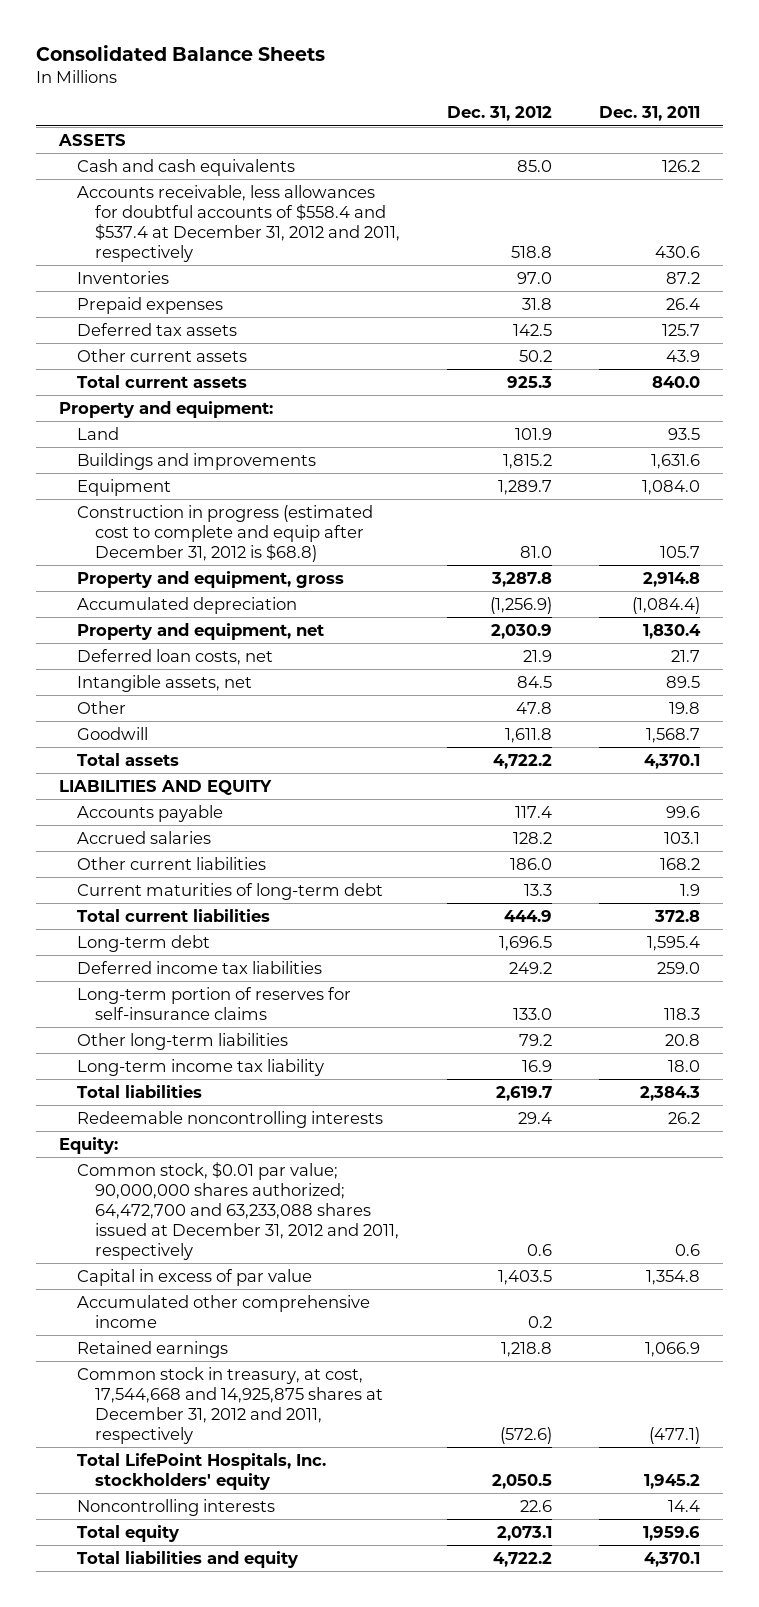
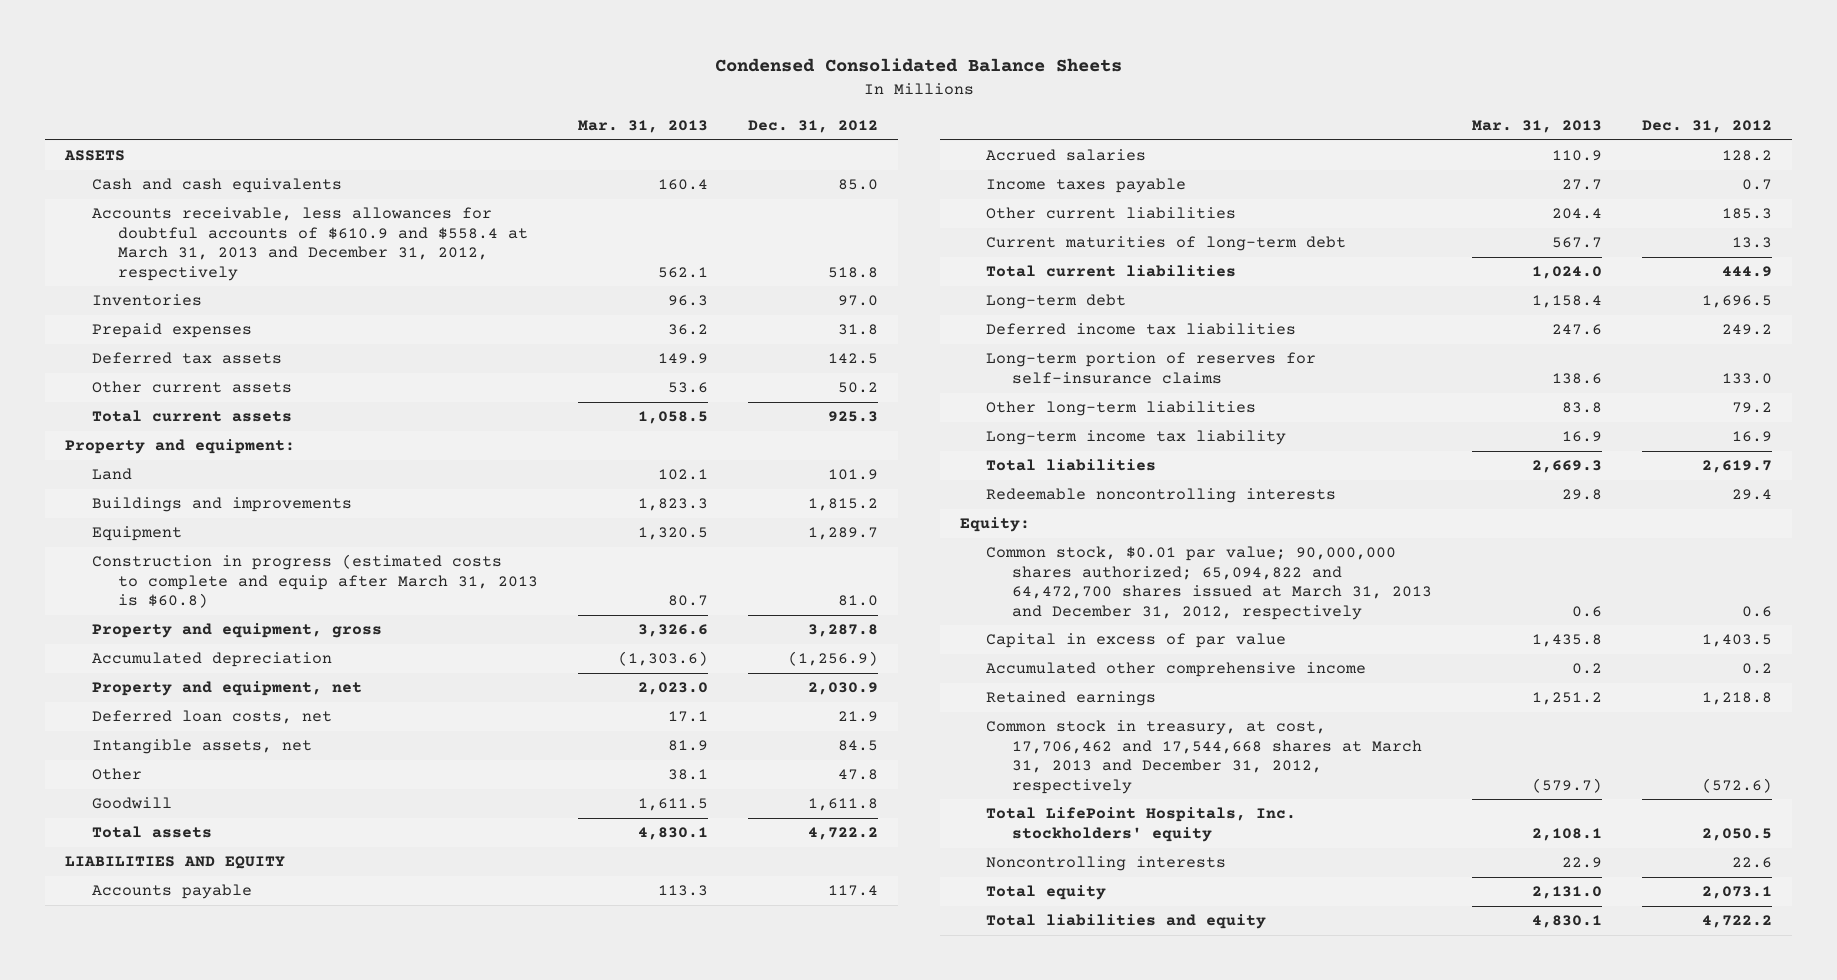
[35,44,325,61] Consolidated Balance Sheets -> [714,58,1122,73] Condensed Consolidated Balance Sheets
[598,106,700,122] Dec. 31, 2011 -> none
none -> [577,120,708,134] Mar. 31, 2013
[76,184,400,262] Accounts receivable, less allowances for doubtful accounts of $558.4 and $537.4 at December 31, 2012 and 2011, respectively -> [91,207,529,281] Accounts receivable, less allowances for doubtful accounts of $610.9 and $558.4 at March 31, 2013 and December 31, 2012, respectively
[76,504,373,562] Construction in progress (estimated cost to complete and equip after December 31, 2012 is $68.8) -> [91,554,539,609] Construction in progress (estimated costs to complete and equip after March 31, 2013 is $60.8)
none -> [985,178,1186,194] Income taxes payable
[509,857,552,870] 186.0 -> [1722,208,1773,220] 185.3
[76,1161,399,1260] Common stock, $0.01 par value; 90,000,000 shares authorized; 64,472,700 and 63,233,088 shares issued at December 31, 2012 and 2011, respectively -> [985,546,1433,620] Common stock, $0.01 par value; 90,000,000 shares authorized; 65,094,822 and 64,472,700 shares issued at March 31, 2013 and December 31, 2012, respectively
[76,1366,383,1444] Common stock in treasury, at cost, 17,544,668 and 14,925,875 shares at December 31, 2012 and 2011, respectively -> [985,720,1423,794] Common stock in treasury, at cost, 17,706,462 and 17,544,668 shares at March 31, 2013 and December 31, 2012, respectively

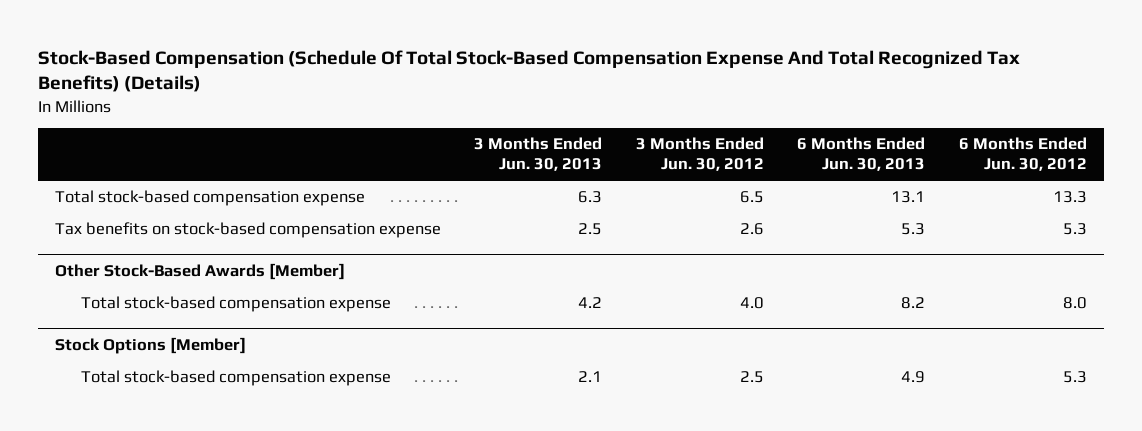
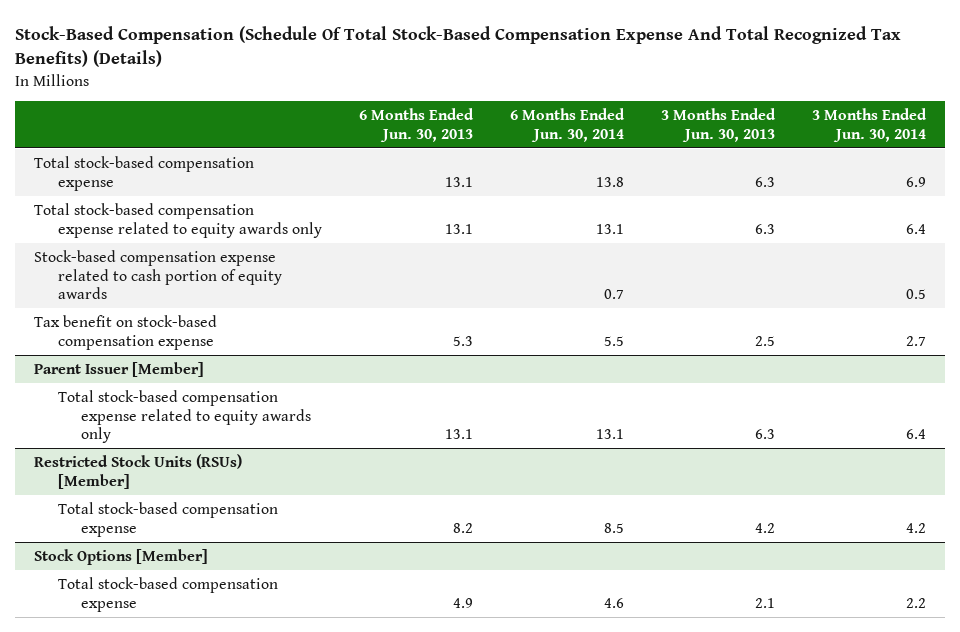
[635,137,764,172] 3 Months Ended Jun. 30, 2012 -> none
[958,137,1087,172] 6 Months Ended Jun. 30, 2012 -> none
none -> [509,108,625,142] 6 Months Ended Jun. 30, 2014
none -> [812,108,928,142] 3 Months Ended Jun. 30, 2014
[54,263,345,281] Other Stock-Based Awards [Member] -> none
none -> [33,202,322,238] Total stock-based compensation expense related to equity awards only
none -> [33,249,282,300] Stock-based compensation expense related to cash portion of equity awards
[54,222,441,239] Tax benefits on stock-based compensation expense -> [33,314,217,350] Tax benefit on stock-based compensation expense
none -> [33,361,204,377] Parent Issuer [Member]
none -> [57,389,312,444] Total stock-based compensation expense related to equity awards only
none -> [33,453,242,489] Restricted Stock Units (RSUs) [Member]

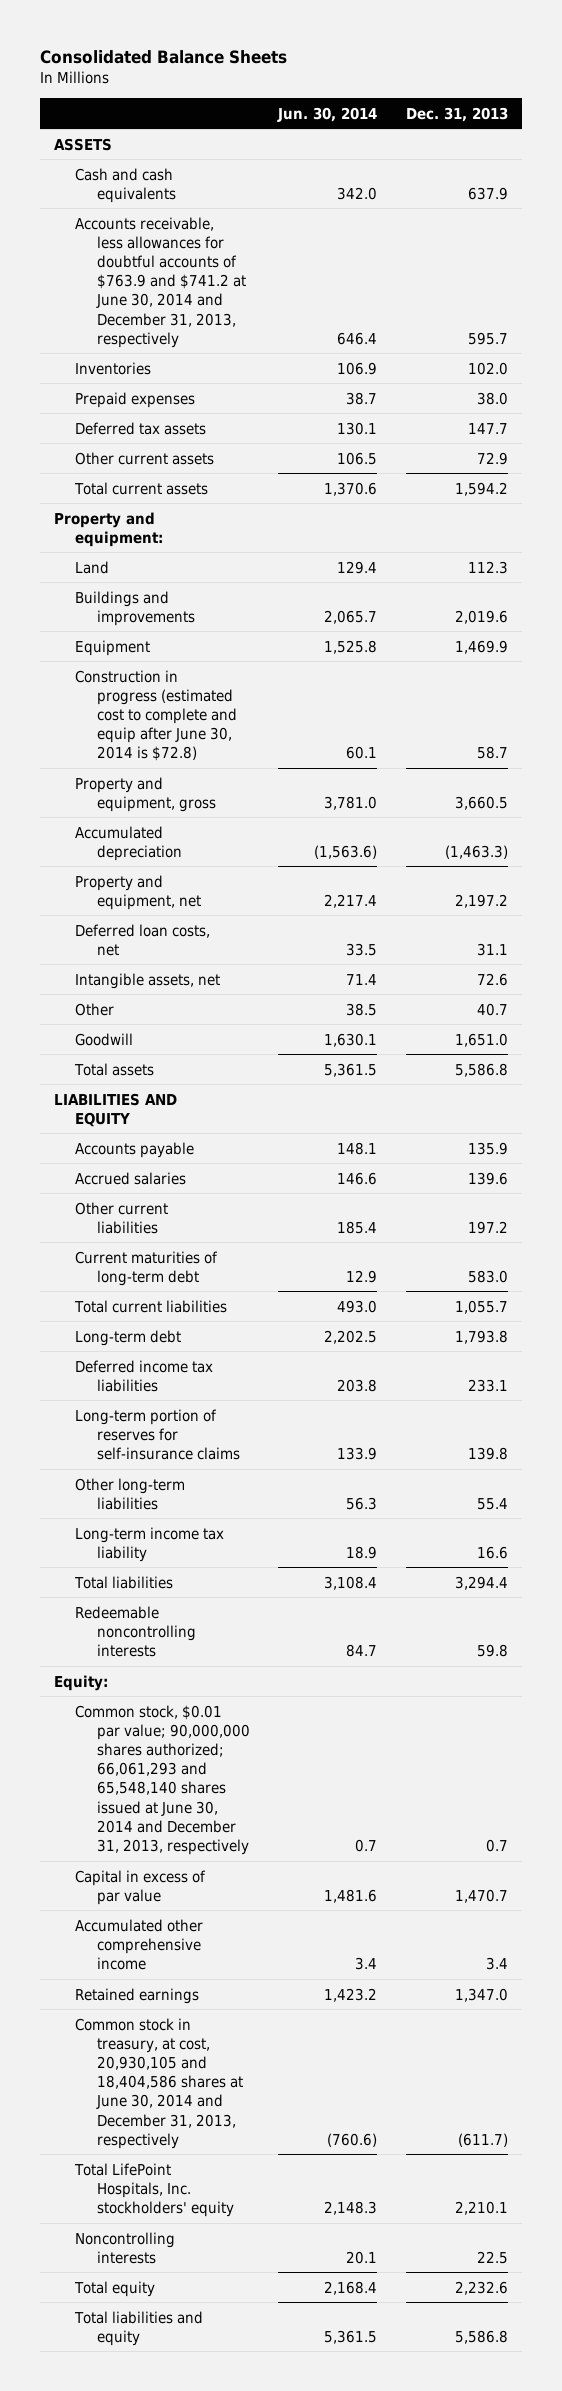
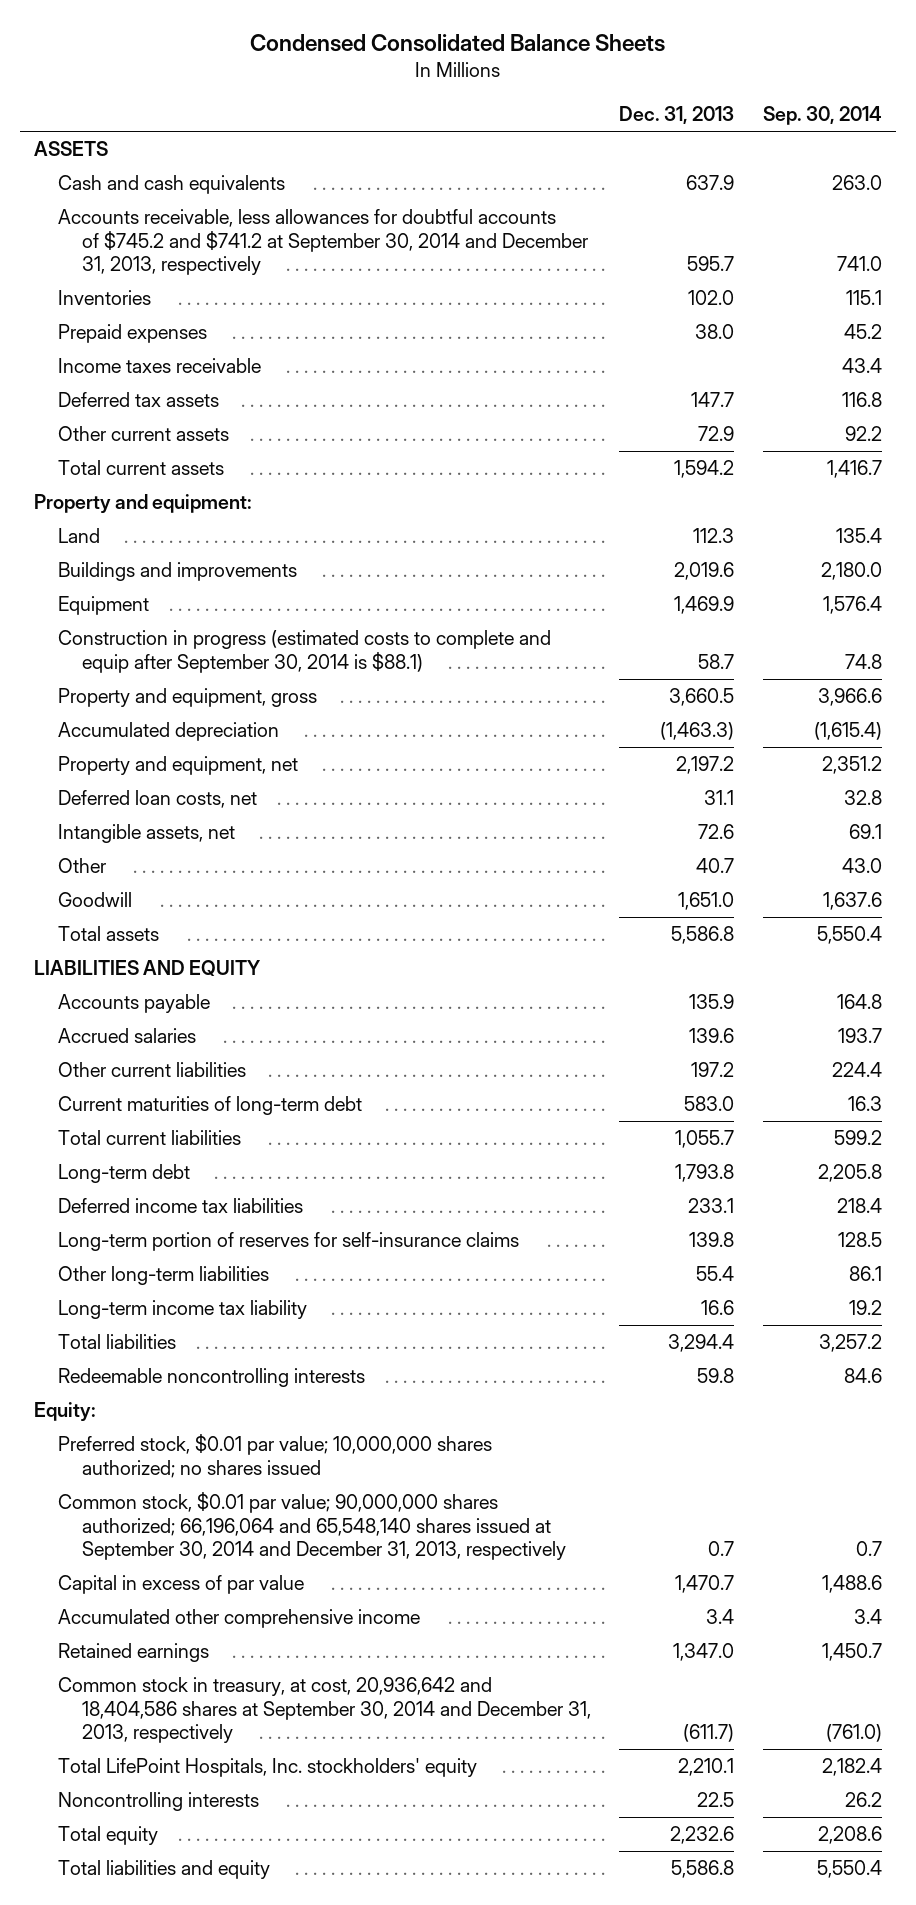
[39,49,287,64] Consolidated Balance Sheets -> [249,33,665,52] Condensed Consolidated Balance Sheets
[277,106,378,122] Jun. 30, 2014 -> none
none -> [762,106,882,126] Sep. 30, 2014
[75,216,246,348] Accounts receivable, less allowances for doubtful accounts of $763.9 and $741.2 at June 30, 2014 and December 31, 2013, respectively -> [57,209,588,276] Accounts receivable, less allowances for doubtful accounts of $745.2 and $741.2 at September 30, 2014 and December 31, 2013, respectively
none -> [57,358,261,374] Income taxes receivable
[75,669,237,762] Construction in progress (estimated cost to complete and equip after June 30, 2014 is $72.8) -> [57,630,551,673] Construction in progress (estimated costs to complete and equip after September 30, 2014 is $88.1)
none -> [57,1434,492,1478] Preferred stock, $0.01 par value; 10,000,000 shares authorized; no shares issued
[75,1704,250,1855] Common stock, $0.01 par value; 90,000,000 shares authorized; 66,061,293 and 65,548,140 shares issued at June 30, 2014 and December 31, 2013, respectively -> [57,1492,566,1561] Common stock, $0.01 par value; 90,000,000 shares authorized; 66,196,064 and 65,548,140 shares issued at September 30, 2014 and December 31, 2013, respectively
[75,2017,243,2149] Common stock in treasury, at cost, 20,930,105 and 18,404,586 shares at June 30, 2014 and December 31, 2013, respectively -> [57,1677,591,1744] Common stock in treasury, at cost, 20,936,642 and 18,404,586 shares at September 30, 2014 and December 31, 2013, respectively

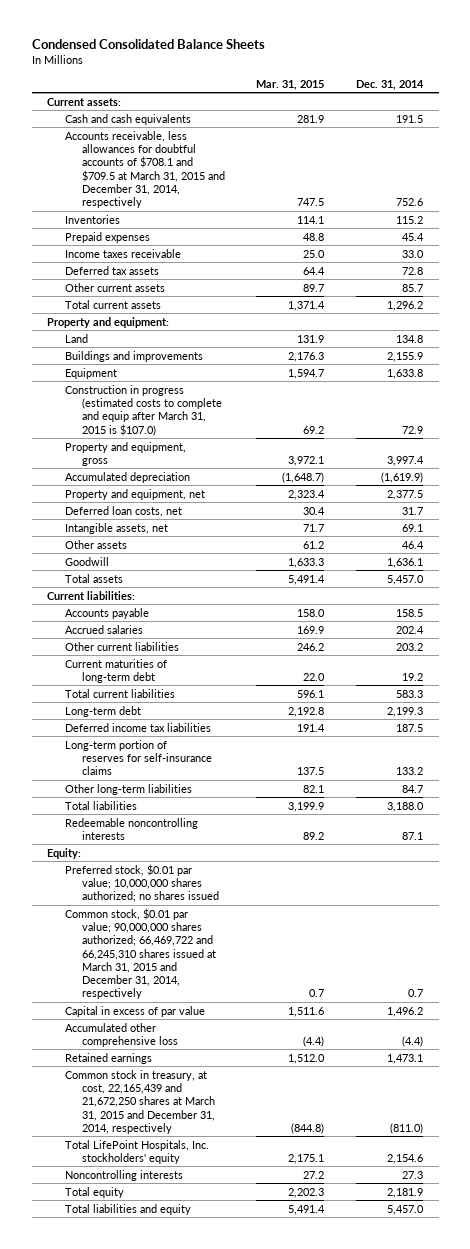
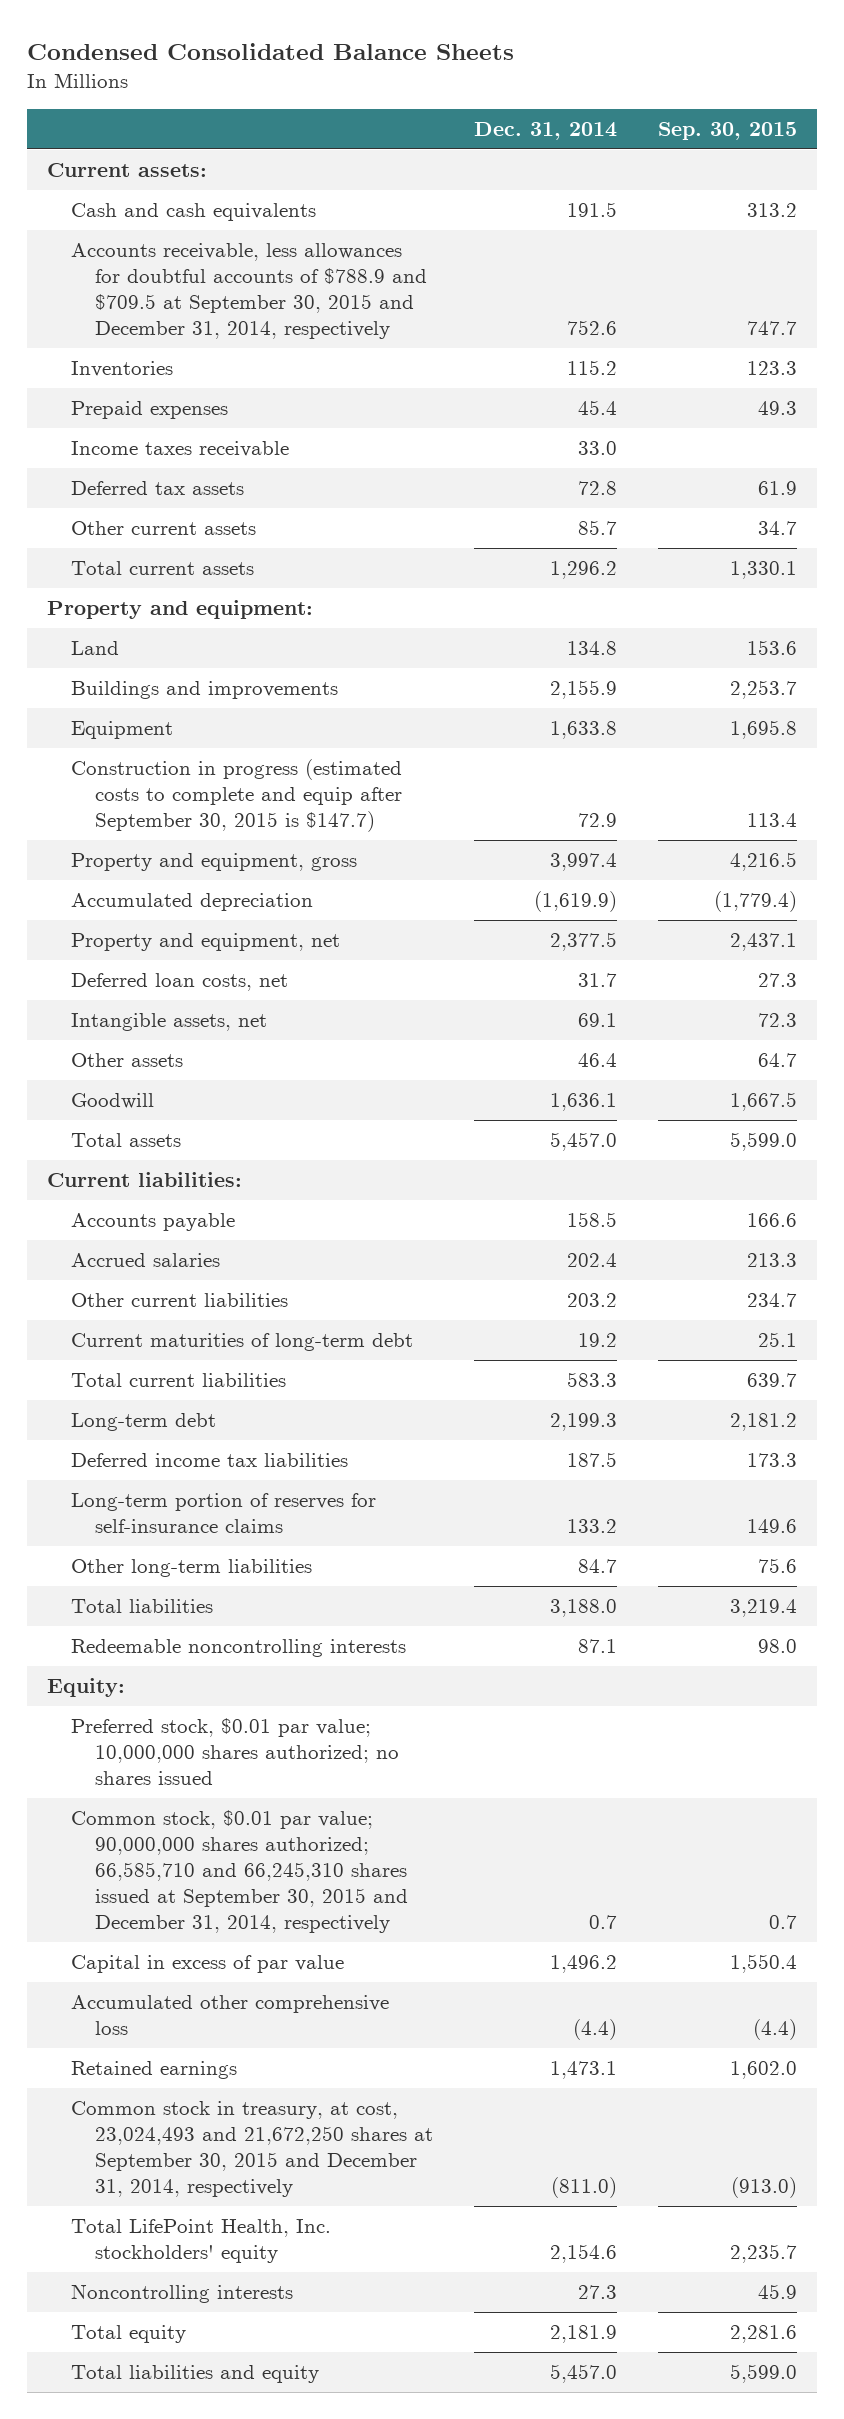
[256,79,325,90] Mar. 31, 2015 -> none
none -> [657,121,797,140] Sep. 30, 2015
[64,130,225,209] Accounts receivable, less allowances for doubtful accounts of $708.1 and $709.5 at March 31, 2015 and December 31, 2014, respectively -> [71,243,428,340] Accounts receivable, less allowances for doubtful accounts of $788.9 and $709.5 at September 30, 2015 and December 31, 2014, respectively
[64,384,222,436] Construction in progress (estimated costs to complete and equip after March 31, 2015 is $107.0) -> [71,759,403,833] Construction in progress (estimated costs to complete and equip after September 30, 2015 is $147.7)
[64,907,216,1000] Common stock, $0.01 par value; 90,000,000 shares authorized; 66,469,722 and 66,245,310 shares issued at March 31, 2015 and December 31, 2014, respectively -> [71,1810,409,1934] Common stock, $0.01 par value; 90,000,000 shares authorized; 66,585,710 and 66,245,310 shares issued at September 30, 2015 and December 31, 2014, respectively
[64,1069,215,1134] Common stock in treasury, at cost, 22,165,439 and 21,672,250 shares at March 31, 2015 and December 31, 2014, respectively -> [71,2101,434,2198] Common stock in treasury, at cost, 23,024,493 and 21,672,250 shares at September 30, 2015 and December 31, 2014, respectively
[64,1139,209,1164] Total LifePoint Hospitals, Inc. stockholders' equity -> [71,2219,332,2264] Total LifePoint Health, Inc. stockholders' equity

